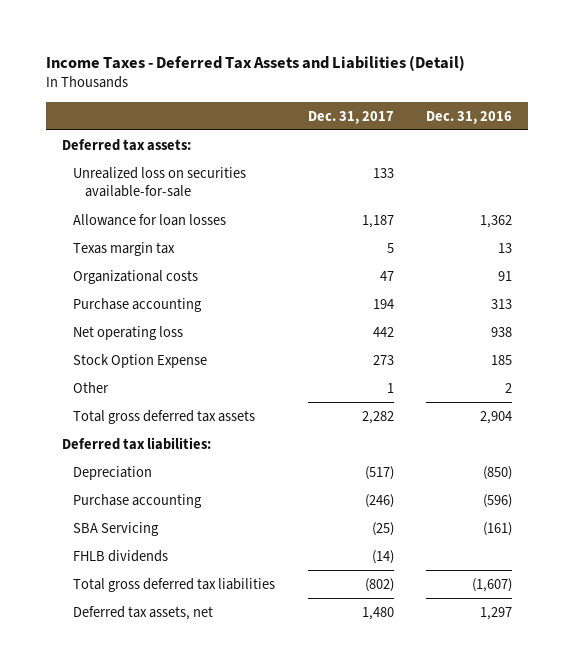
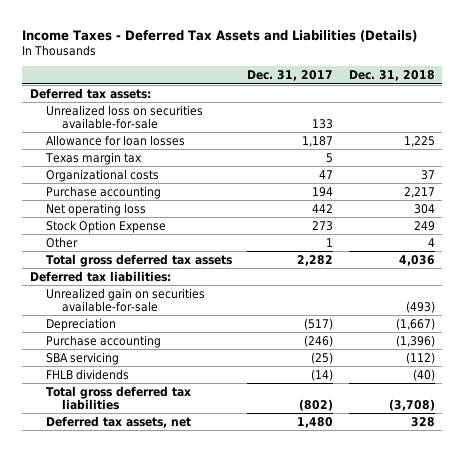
[45,54,465,71] Income Taxes - Deferred Tax Assets and Liabilities (Detail) -> [22,29,418,42] Income Taxes - Deferred Tax Assets and Liabilities (Details)
[426,110,513,124] Dec. 31, 2016 -> none
none -> [348,70,435,82] Dec. 31, 2018
none -> [46,287,206,312] Unrealized gain on securities available-for-sale
[73,521,160,536] SBA Servicing -> [46,351,120,365] SBA servicing

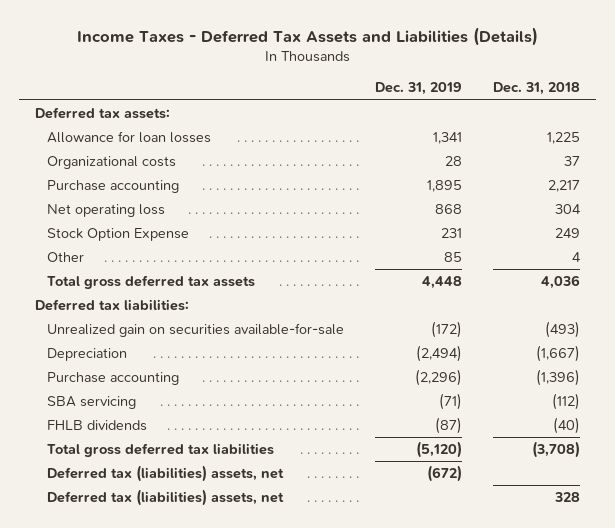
[247,70,334,82] Dec. 31, 2017 -> none
none -> [374,82,462,96] Dec. 31, 2019
[46,104,204,129] Unrealized loss on securities available-for-sale -> none
[45,151,143,165] Texas margin tax -> none
none -> [46,465,284,483] Deferred tax (liabilities) assets, net
[46,415,192,428] Deferred tax assets, net -> [46,489,284,507] Deferred tax (liabilities) assets, net

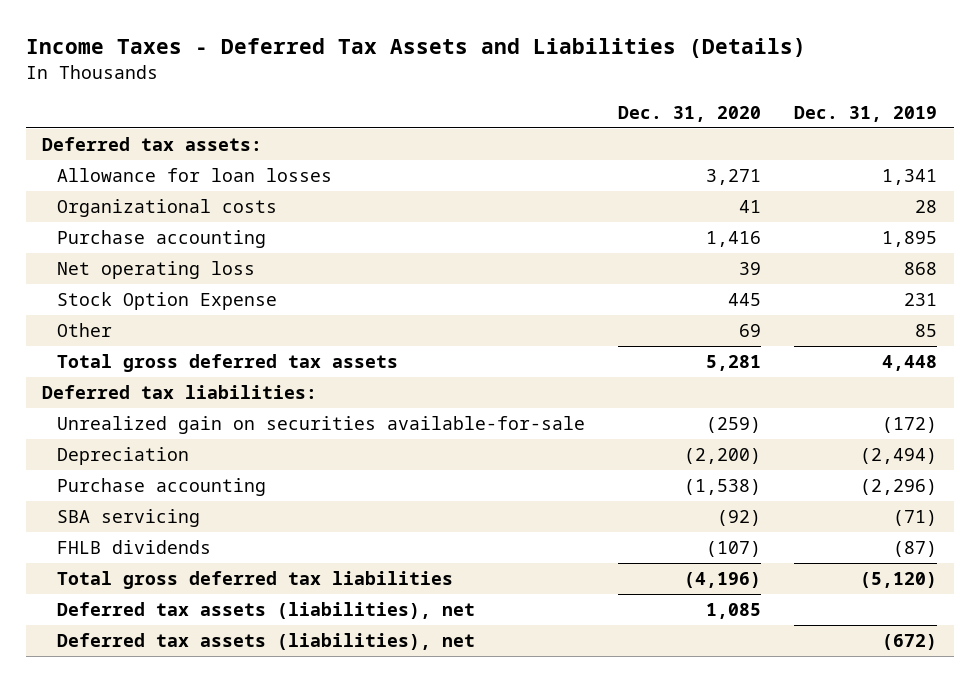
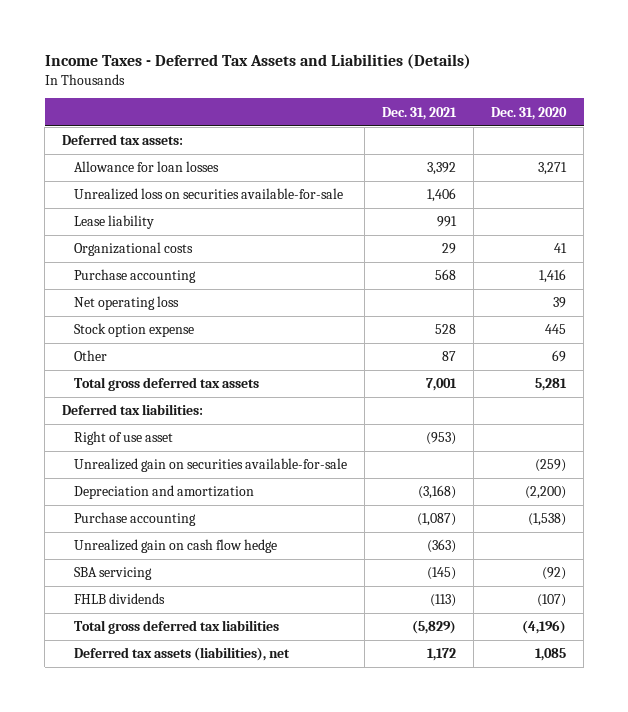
[794,106,938,123] Dec. 31, 2019 -> none
none -> [382,106,458,120] Dec. 31, 2021
none -> [73,188,343,201] Unrealized loss on securities available-for-sale
none -> [73,215,154,230] Lease liability
[57,291,278,310] Stock Option Expense -> [73,323,194,338] Stock option expense
none -> [73,431,173,446] Right of use asset
[57,446,190,465] Depreciation -> none
none -> [73,485,254,500] Depreciation and amortization
none -> [73,539,277,554] Unrealized gain on cash flow hedge
[57,632,476,650] Deferred tax assets (liabilities), net -> none

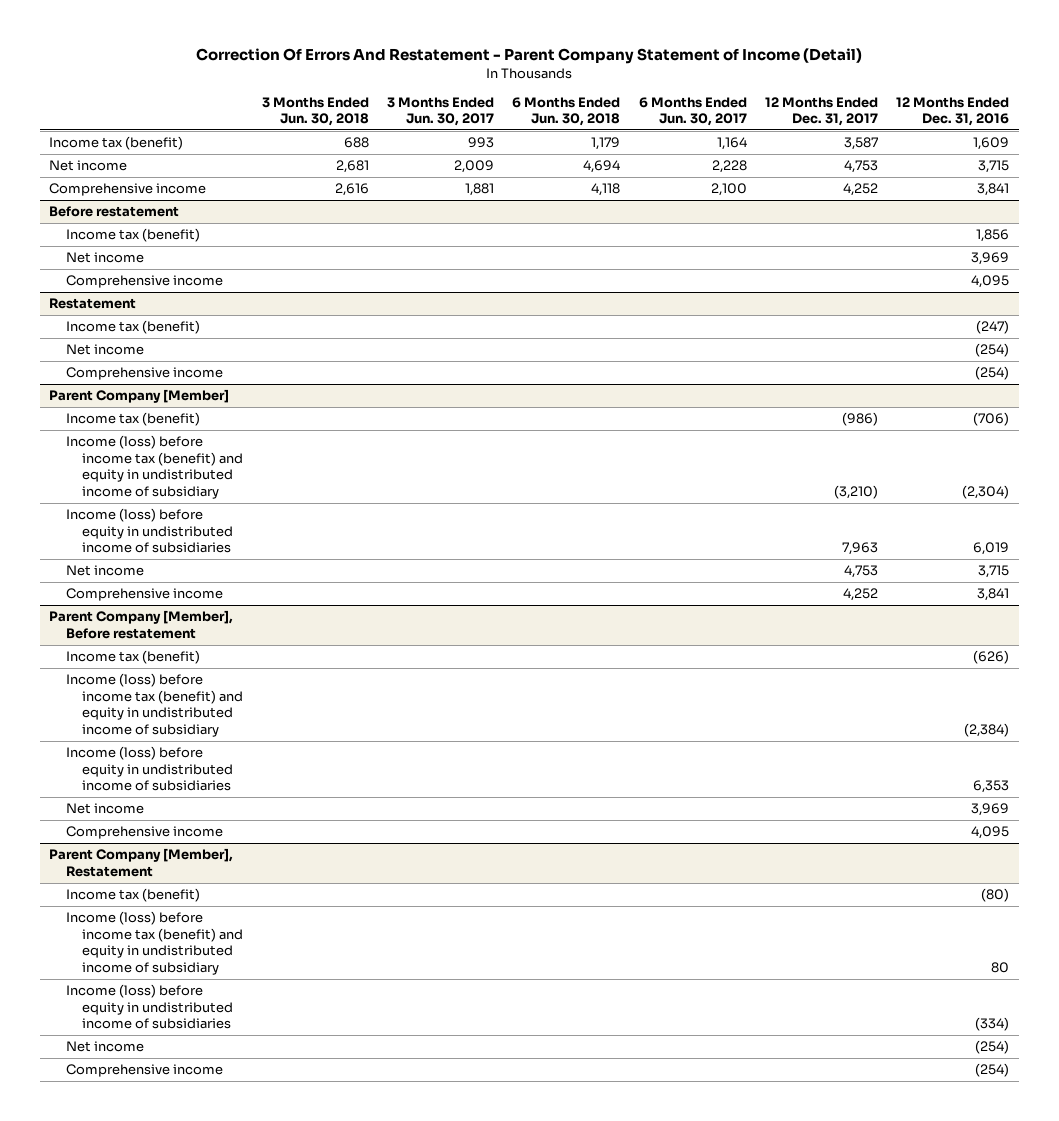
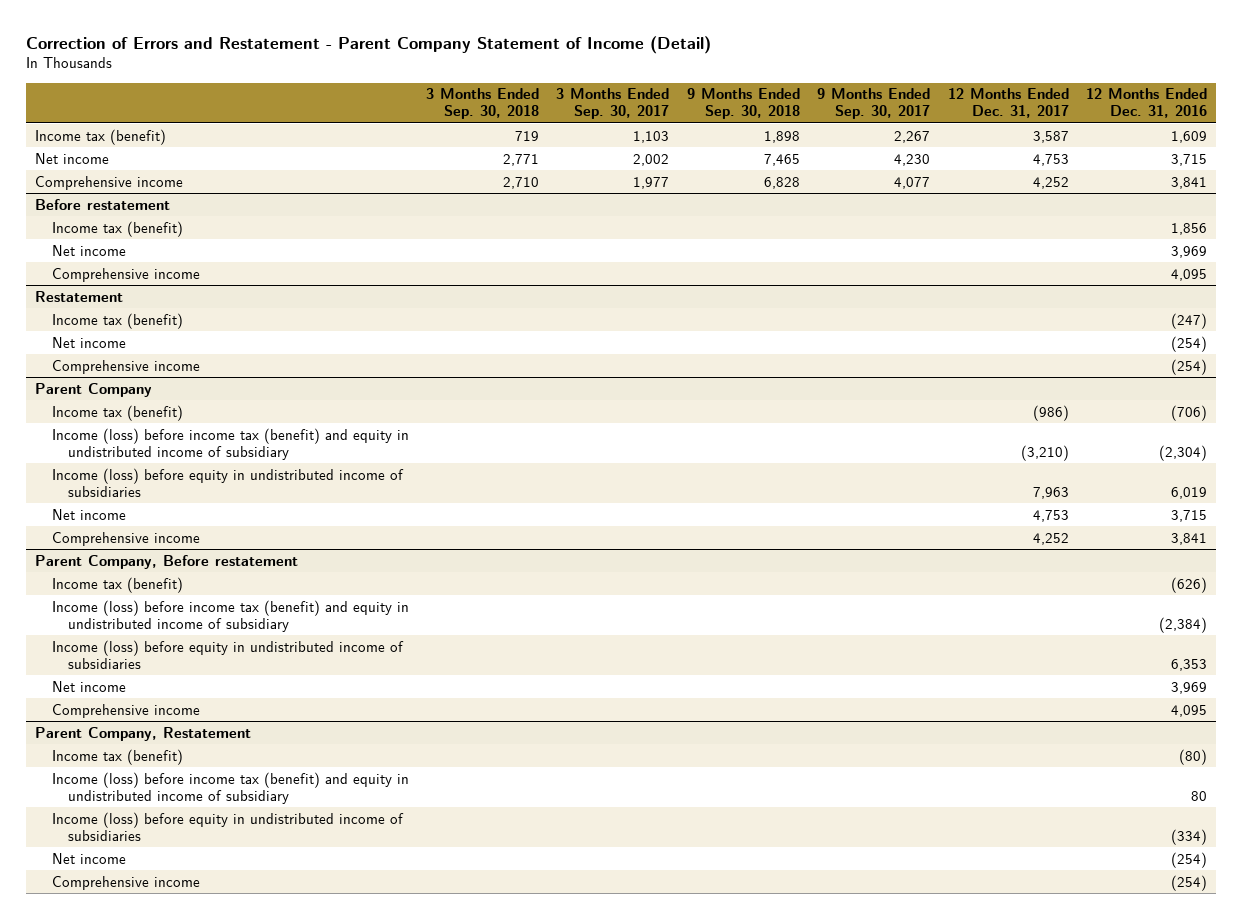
[196,48,863,65] Correction Of Errors And Restatement - Parent Company Statement of Income (Detail) -> [26,35,712,54] Correction of Errors and Restatement - Parent Company Statement of Income (Detail)
[261,96,369,127] 3 Months Ended Jun. 30, 2018 -> none
[387,96,495,127] 3 Months Ended Jun. 30, 2017 -> none
[512,96,621,127] 6 Months Ended Jun. 30, 2018 -> none
[638,96,747,127] 6 Months Ended Jun. 30, 2017 -> none
none -> [425,88,539,120] 3 Months Ended Sep. 30, 2018
none -> [556,88,670,120] 3 Months Ended Sep. 30, 2017
none -> [686,88,800,120] 9 Months Ended Sep. 30, 2018
none -> [817,88,931,120] 9 Months Ended Sep. 30, 2017
[49,389,230,404] Parent Company [Member] -> [34,382,152,397] Parent Company
[49,610,234,639] Parent Company [Member], Before restatement -> [34,554,298,569] Parent Company, Before restatement
[49,848,234,877] Parent Company [Member], Restatement -> [34,726,251,741] Parent Company, Restatement

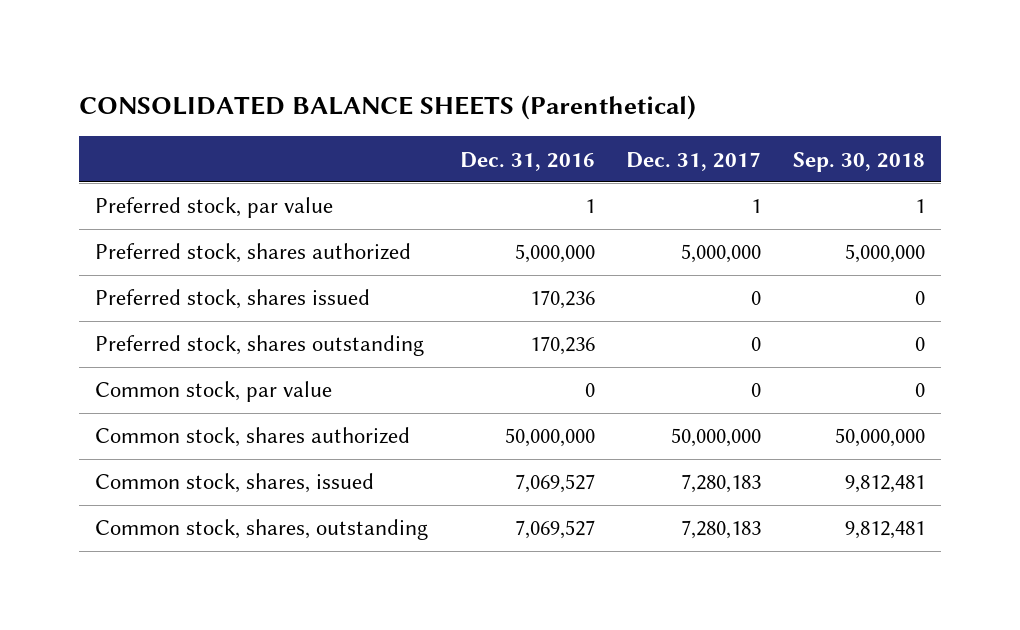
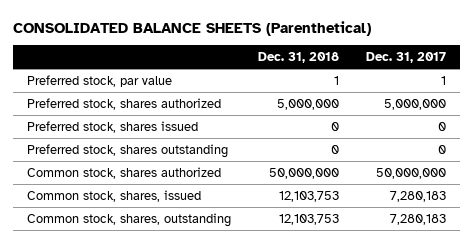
[459,151,595,171] Dec. 31, 2016 -> none
[793,151,926,172] Sep. 30, 2018 -> none
none -> [257,51,339,63] Dec. 31, 2018
[94,381,332,403] Common stock, par value -> none

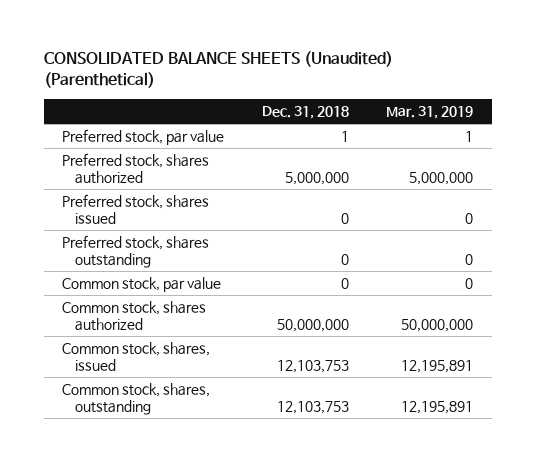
[13,20,372,36] CONSOLIDATED BALANCE SHEETS (Parenthetical) -> [43,51,393,89] CONSOLIDATED BALANCE SHEETS (Unaudited) (Parenthetical)
[365,51,446,63] Dec. 31, 2017 -> none
none -> [386,105,474,119] Mar. 31, 2019
none -> [62,277,222,293] Common stock, par value

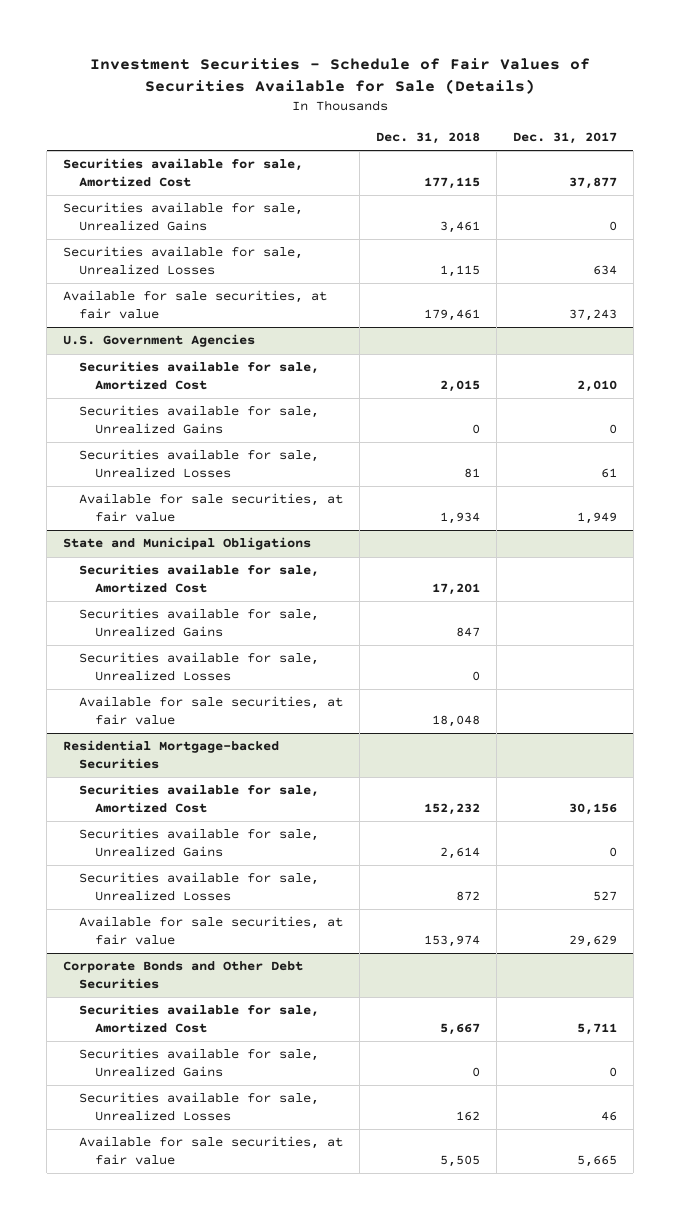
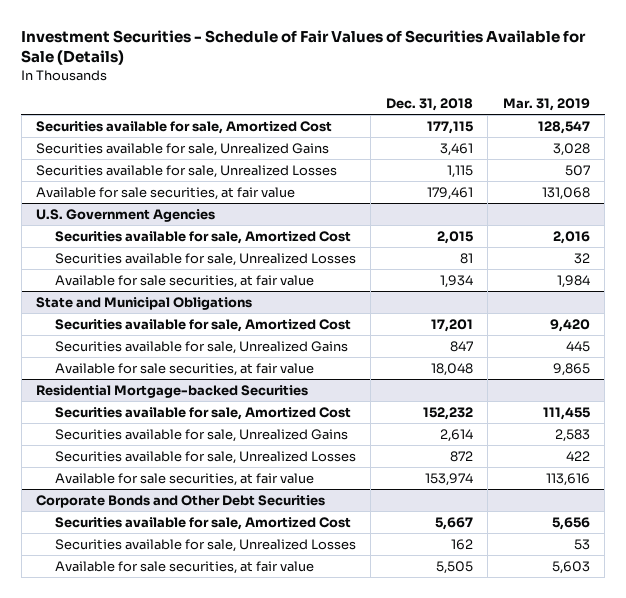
[512,132,617,145] Dec. 31, 2017 -> none
none -> [502,98,590,112] Mar. 31, 2019
[79,405,320,435] Securities available for sale, Unrealized Gains -> none
[79,652,320,682] Securities available for sale, Unrealized Losses -> none
[79,1048,320,1078] Securities available for sale, Unrealized Gains -> none

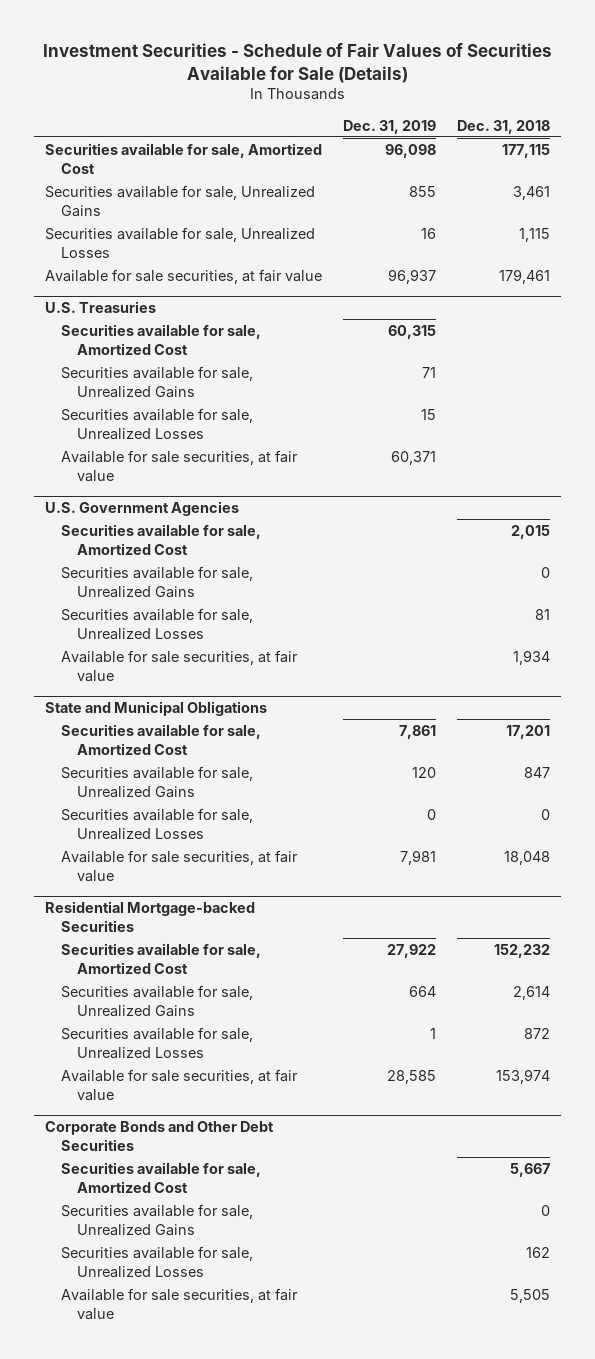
[502,98,590,112] Mar. 31, 2019 -> none
none -> [343,119,437,134] Dec. 31, 2019
none -> [44,301,156,314] U.S. Treasuries
none -> [60,323,261,355] Securities available for sale, Amortized Cost
none -> [60,365,253,398] Securities available for sale, Unrealized Gains
none -> [60,407,253,440] Securities available for sale, Unrealized Losses
none -> [60,449,298,482] Available for sale securities, at fair value
none -> [60,565,253,598] Securities available for sale, Unrealized Gains
none -> [60,807,253,840] Securities available for sale, Unrealized Losses
none -> [60,1203,253,1236] Securities available for sale, Unrealized Gains

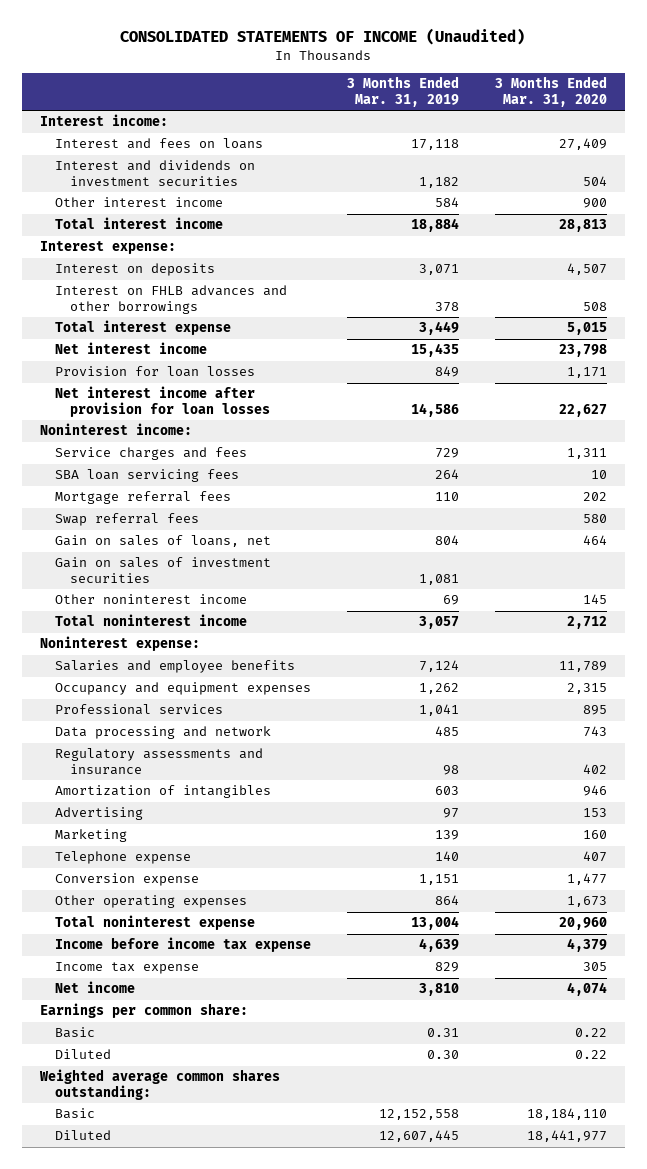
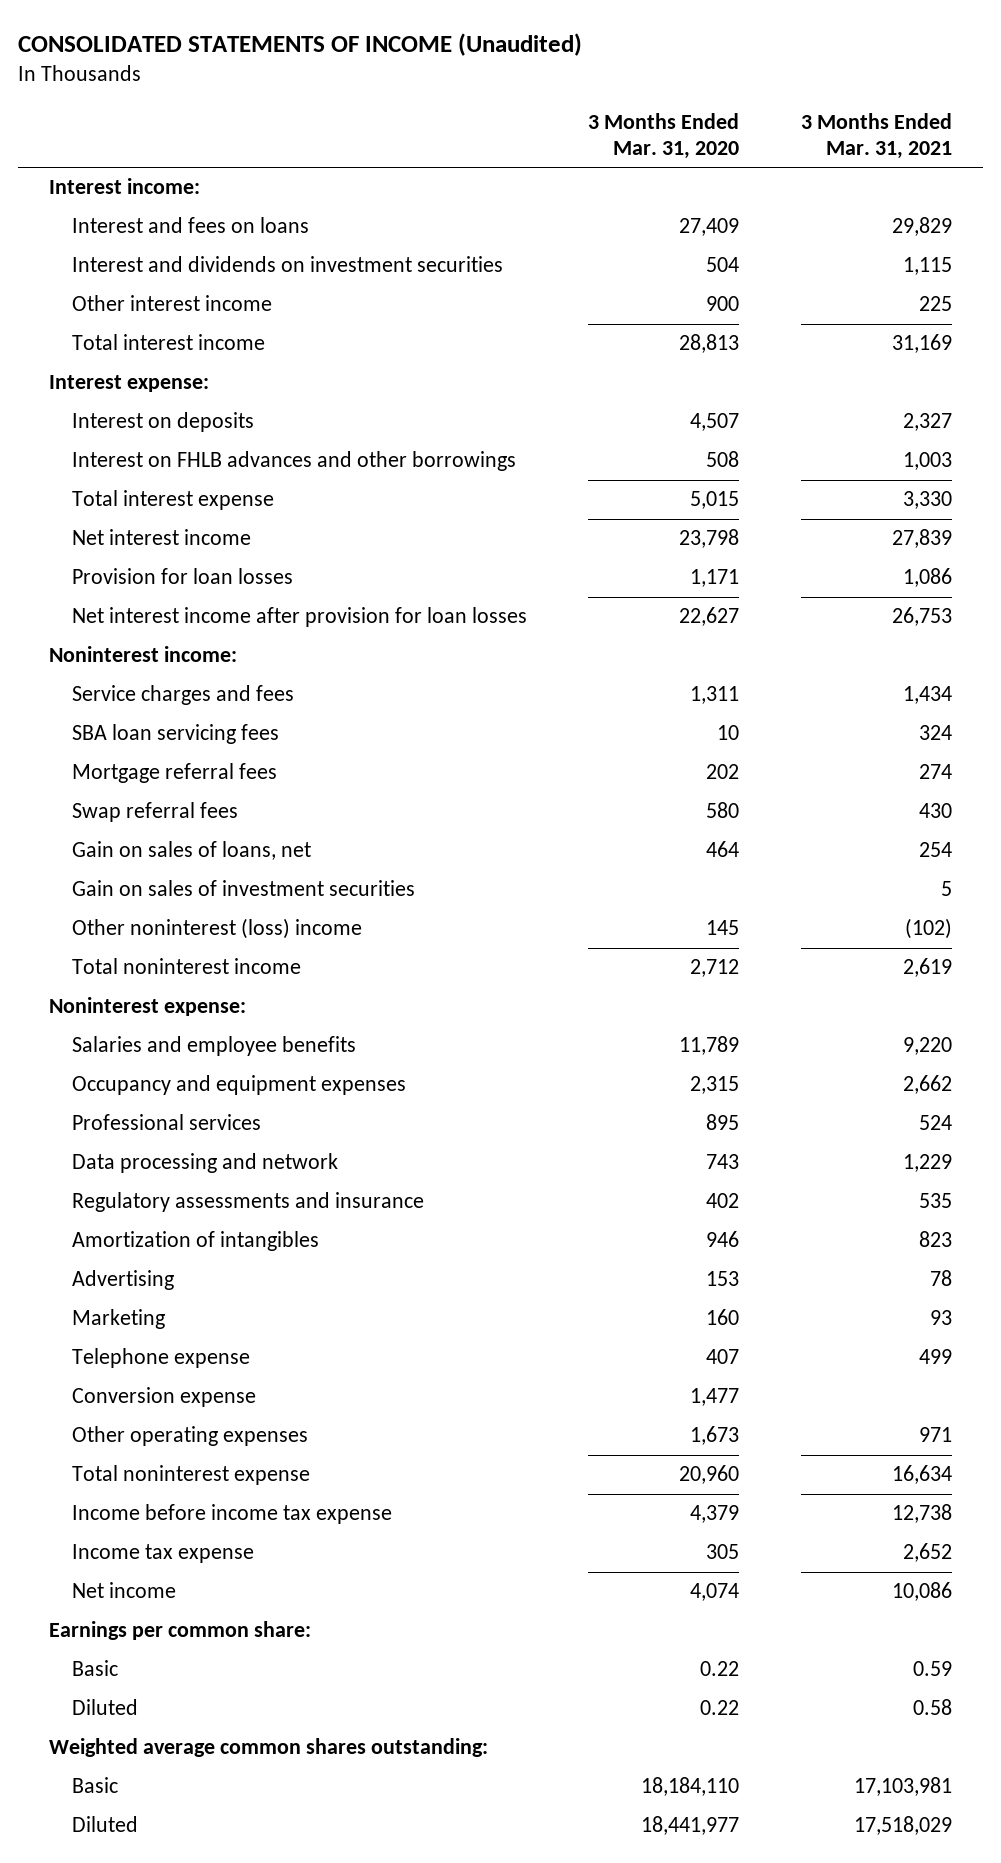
[346,76,459,107] 3 Months Ended Mar. 31, 2019 -> none
none -> [801,113,953,160] 3 Months Ended Mar. 31, 2021
[55,594,248,605] Other noninterest income -> [71,918,362,940] Other noninterest (loss) income

